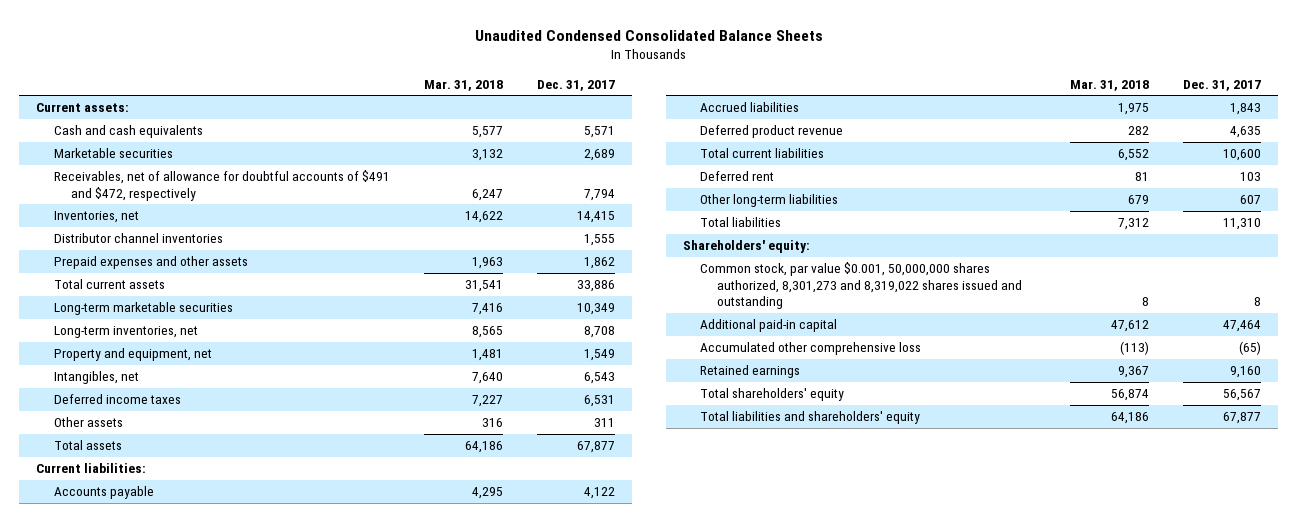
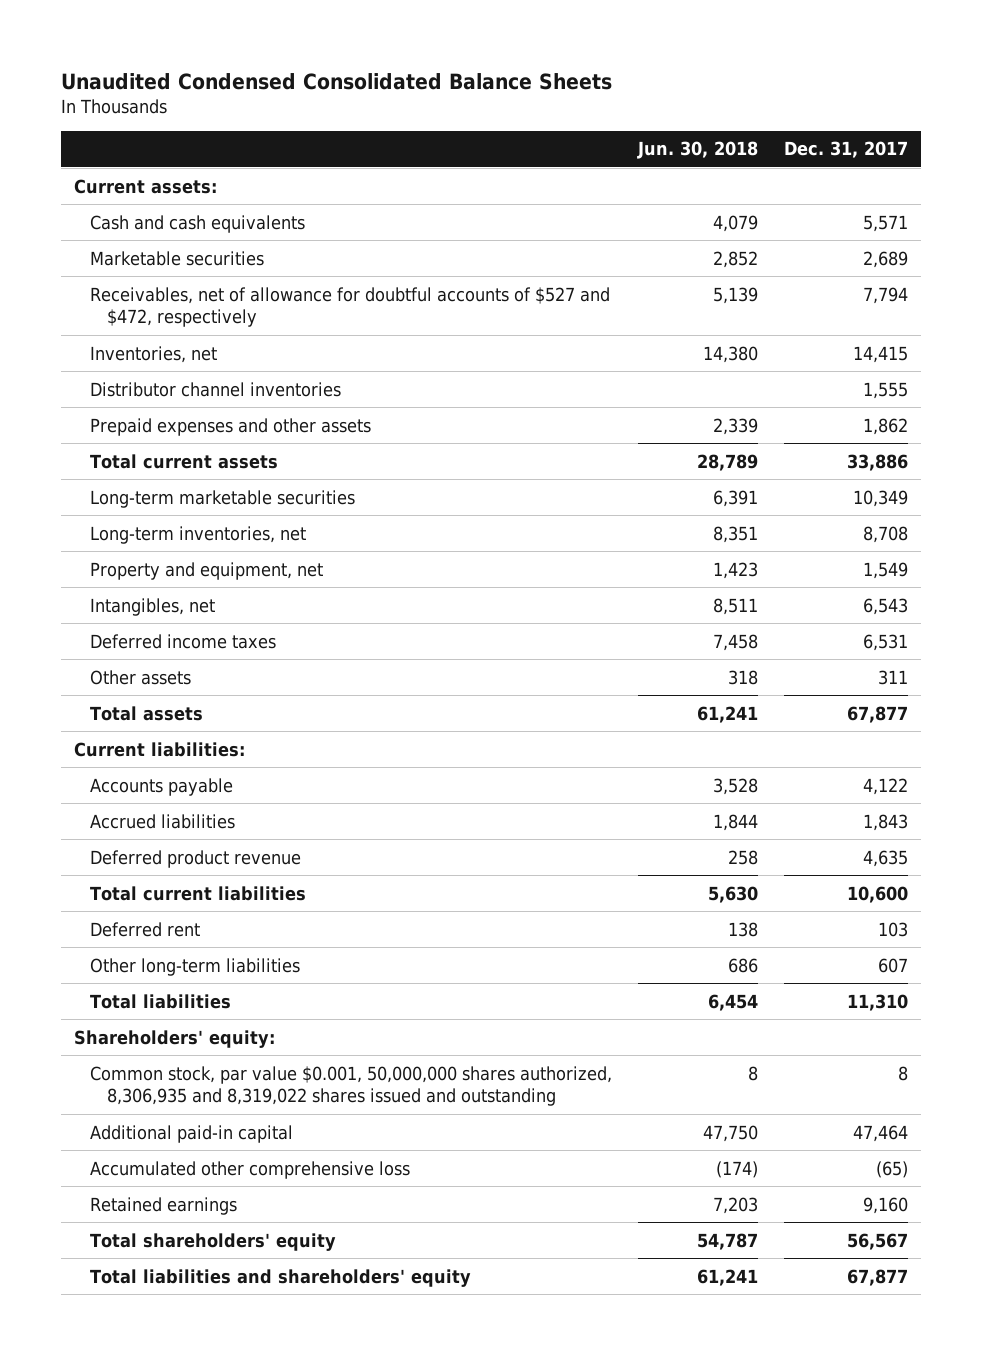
[423,79,503,91] Mar. 31, 2018 -> none
none -> [637,141,759,160] Jun. 30, 2018
[53,170,390,201] Receivables, net of allowance for doubtful accounts of $491 and $472, respectively -> [90,286,611,328] Receivables, net of allowance for doubtful accounts of $527 and $472, respectively
[700,262,1023,310] Common stock, par value $0.001, 50,000,000 shares authorized, 8,301,273 and 8,319,022 shares issued and outstanding -> [90,1065,613,1107] Common stock, par value $0.001, 50,000,000 shares authorized, 8,306,935 and 8,319,022 shares issued and outstanding

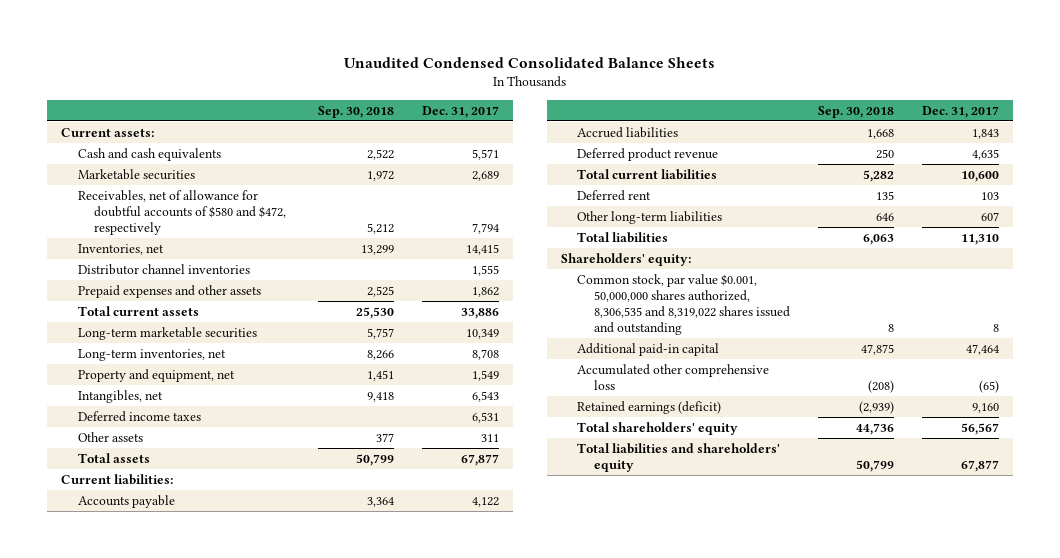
[637,141,759,160] Jun. 30, 2018 -> none
none -> [318,105,395,118] Sep. 30, 2018
[90,286,611,328] Receivables, net of allowance for doubtful accounts of $527 and $472, respectively -> [77,189,287,235] Receivables, net of allowance for doubtful accounts of $580 and $472, respectively
[90,1065,613,1107] Common stock, par value $0.001, 50,000,000 shares authorized, 8,306,935 and 8,319,022 shares issued and outstanding -> [577,273,790,335] Common stock, par value $0.001, 50,000,000 shares authorized, 8,306,535 and 8,319,022 shares issued and outstanding
[90,1196,238,1215] Retained earnings -> [577,400,722,414] Retained earnings (deficit)

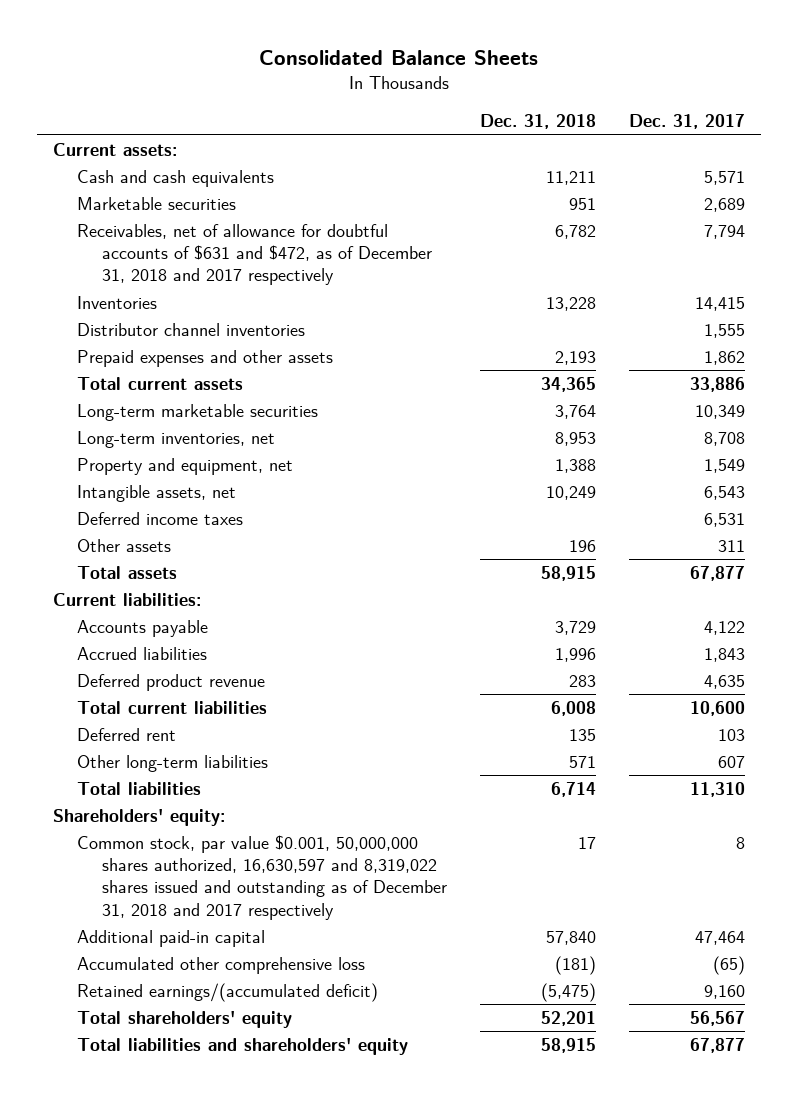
[343,56,715,68] Unaudited Condensed Consolidated Balance Sheets -> [258,49,538,65] Consolidated Balance Sheets
[318,105,395,118] Sep. 30, 2018 -> none
none -> [479,114,596,130] Dec. 31, 2018
[77,189,287,235] Receivables, net of allowance for doubtful accounts of $580 and $472, respectively -> [77,223,432,286] Receivables, net of allowance for doubtful accounts of $631 and $472, as of December 31, 2018 and 2017 respectively
[77,243,164,255] Inventories, net -> [77,295,158,309] Inventories
[77,389,163,403] Intangibles, net -> [77,484,237,502] Intangible assets, net
[577,273,790,335] Common stock, par value $0.001, 50,000,000 shares authorized, 8,306,535 and 8,319,022 shares issued and outstanding -> [77,834,447,920] Common stock, par value $0.001, 50,000,000 shares authorized, 16,630,597 and 8,319,022 shares issued and outstanding as of December 31, 2018 and 2017 respectively
[577,400,722,414] Retained earnings (deficit) -> [77,982,379,1002] Retained earnings/(accumulated deficit)

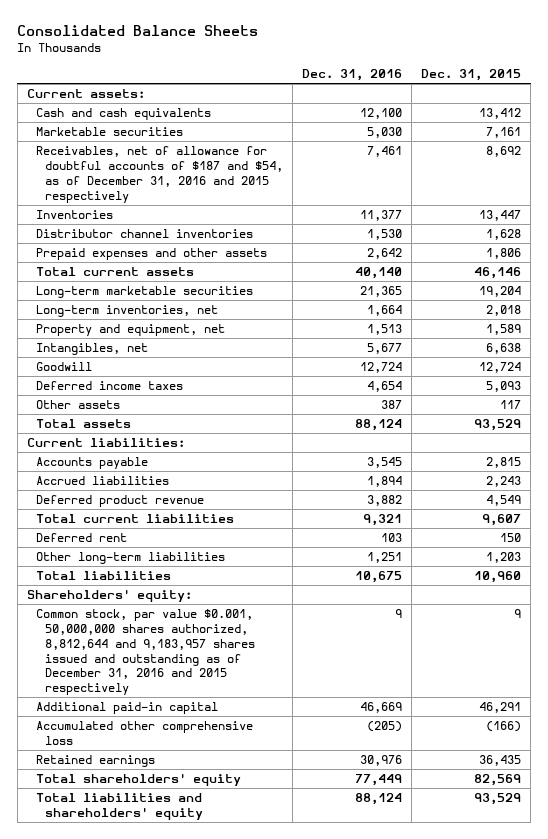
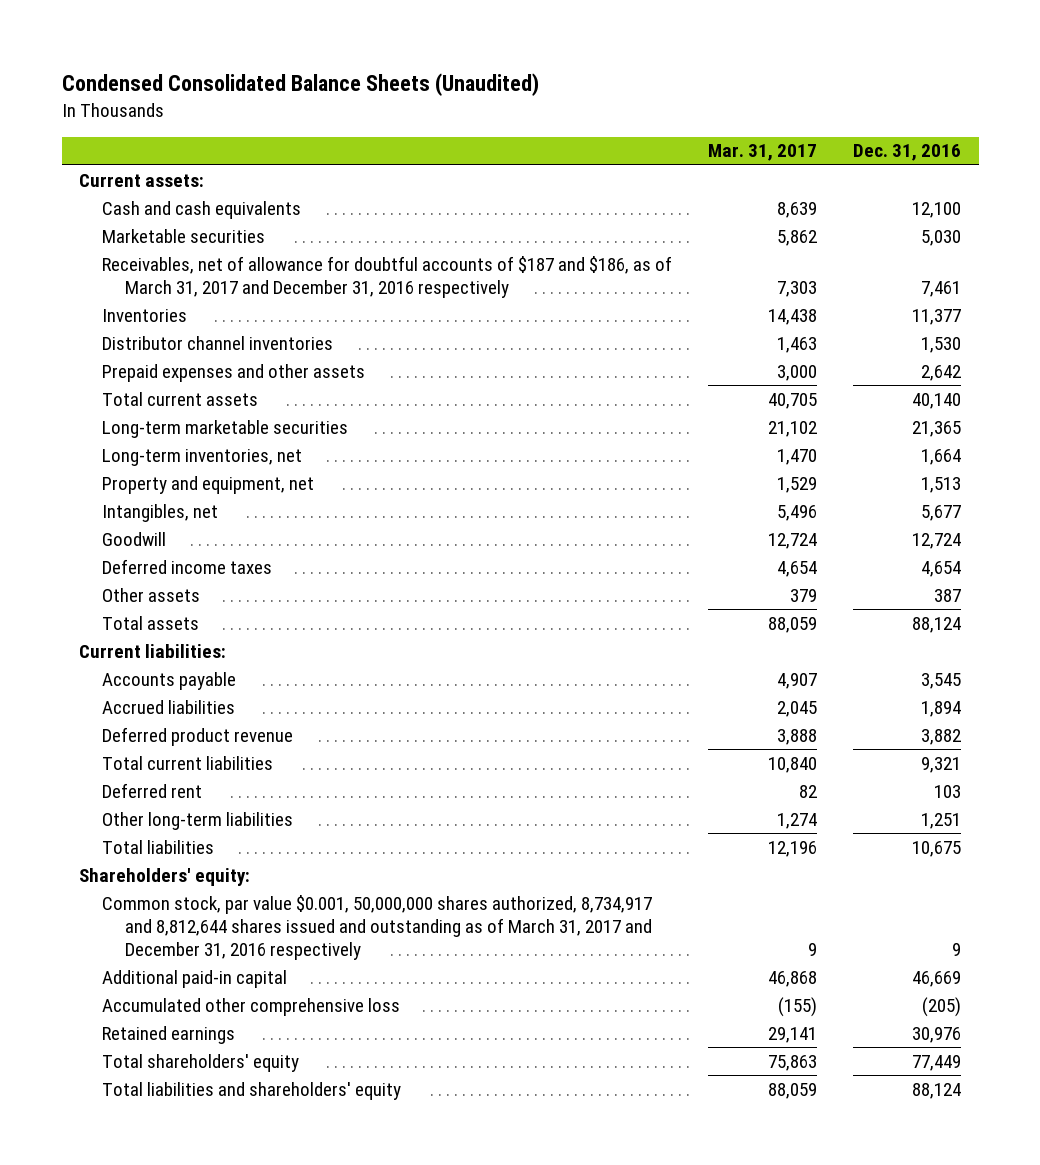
[17,24,259,36] Consolidated Balance Sheets -> [61,73,539,97] Condensed Consolidated Balance Sheets (Unaudited)
[421,68,522,81] Dec. 31, 2015 -> none
none -> [708,144,818,162] Mar. 31, 2017
[36,146,284,203] Receivables, net of allowance for doubtful accounts of $187 and $54, as of December 31, 2016 and 2015 respectively -> [102,255,673,298] Receivables, net of allowance for doubtful accounts of $187 and $186, as of March 31, 2017 and December 31, 2016 respectively
[36,609,256,696] Common stock, par value $0.001, 50,000,000 shares authorized, 8,812,644 and 9,183,957 shares issued and outstanding as of December 31, 2016 and 2015 respectively -> [102,894,653,960] Common stock, par value $0.001, 50,000,000 shares authorized, 8,734,917 and 8,812,644 shares issued and outstanding as of March 31, 2017 and December 31, 2016 respectively

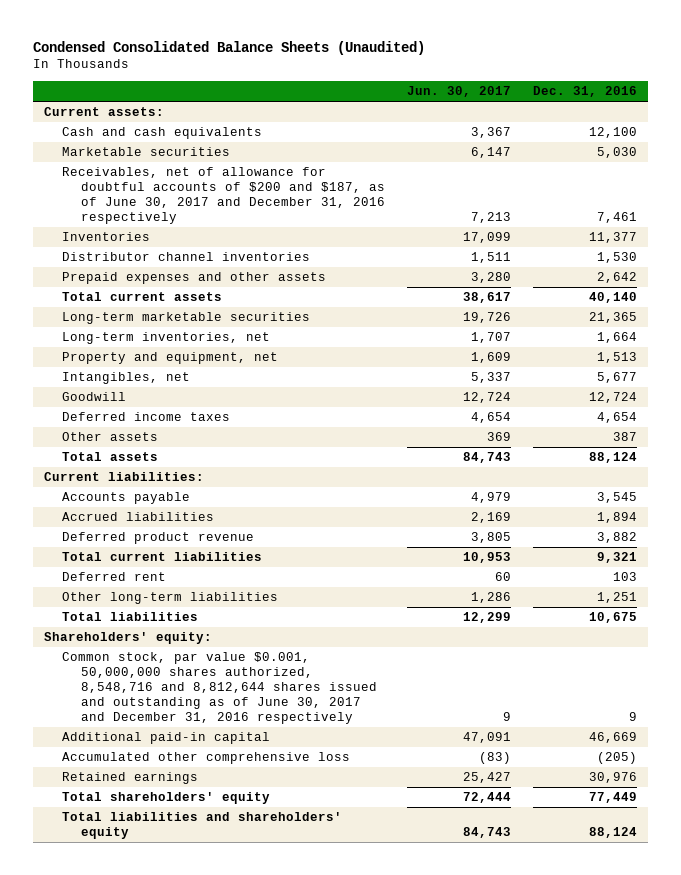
[708,144,818,162] Mar. 31, 2017 -> none
none -> [407,86,512,98] Jun. 30, 2017
[102,255,673,298] Receivables, net of allowance for doubtful accounts of $187 and $186, as of March 31, 2017 and December 31, 2016 respectively -> [62,167,386,224] Receivables, net of allowance for doubtful accounts of $200 and $187, as of June 30, 2017 and December 31, 2016 respectively
[102,894,653,960] Common stock, par value $0.001, 50,000,000 shares authorized, 8,734,917 and 8,812,644 shares issued and outstanding as of March 31, 2017 and December 31, 2016 respectively -> [62,652,378,724] Common stock, par value $0.001, 50,000,000 shares authorized, 8,548,716 and 8,812,644 shares issued and outstanding as of June 30, 2017 and December 31, 2016 respectively

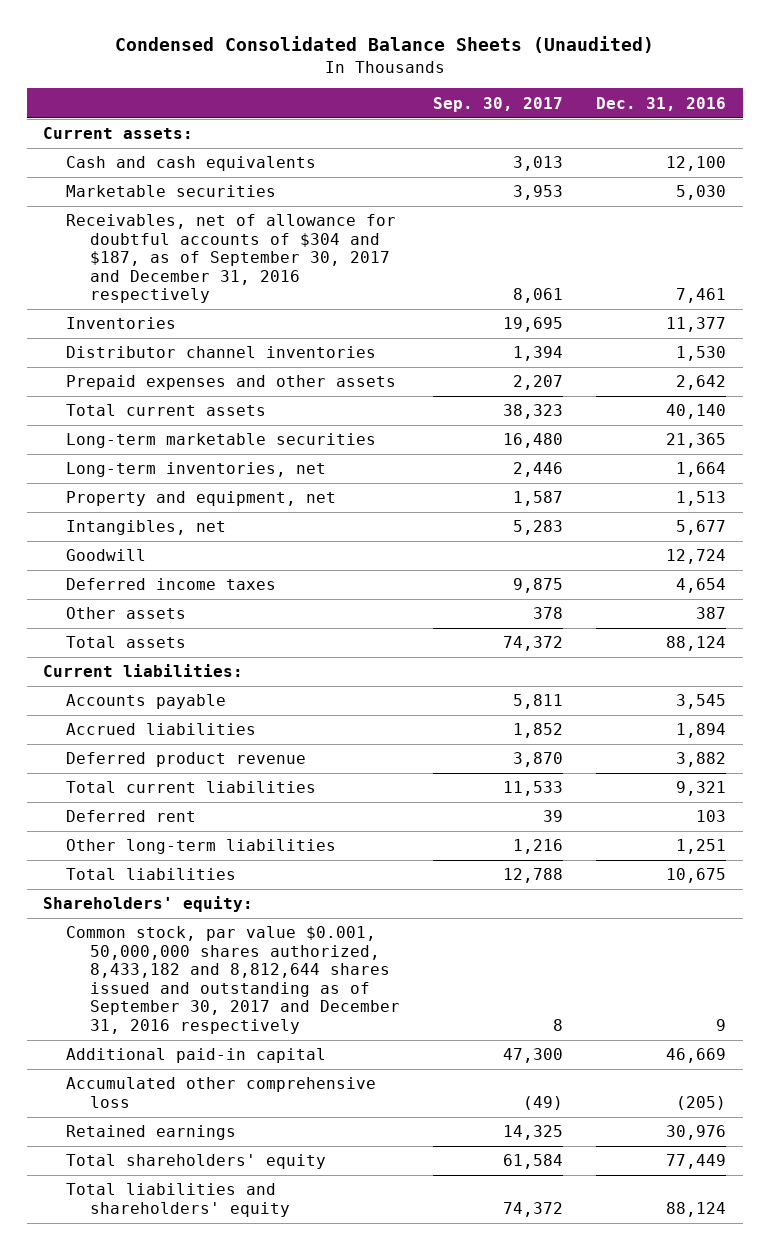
[407,86,512,98] Jun. 30, 2017 -> none
none -> [432,96,563,112] Sep. 30, 2017
[62,167,386,224] Receivables, net of allowance for doubtful accounts of $200 and $187, as of June 30, 2017 and December 31, 2016 respectively -> [66,214,397,304] Receivables, net of allowance for doubtful accounts of $304 and $187, as of September 30, 2017 and December 31, 2016 respectively
[62,652,378,724] Common stock, par value $0.001, 50,000,000 shares authorized, 8,548,716 and 8,812,644 shares issued and outstanding as of June 30, 2017 and December 31, 2016 respectively -> [66,926,400,1034] Common stock, par value $0.001, 50,000,000 shares authorized, 8,433,182 and 8,812,644 shares issued and outstanding as of September 30, 2017 and December 31, 2016 respectively

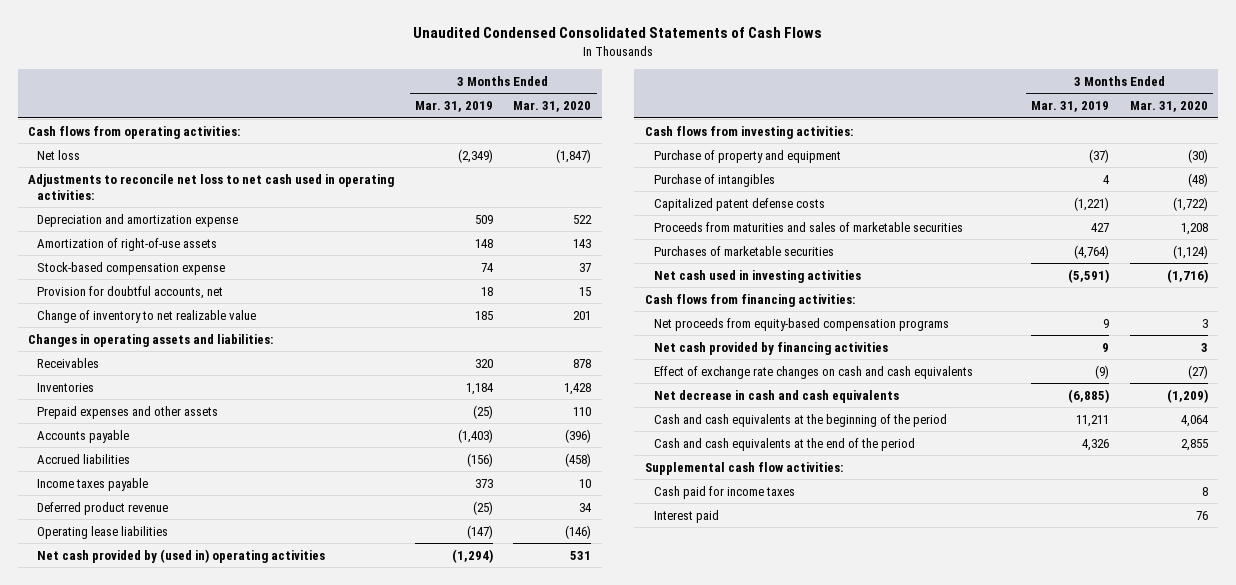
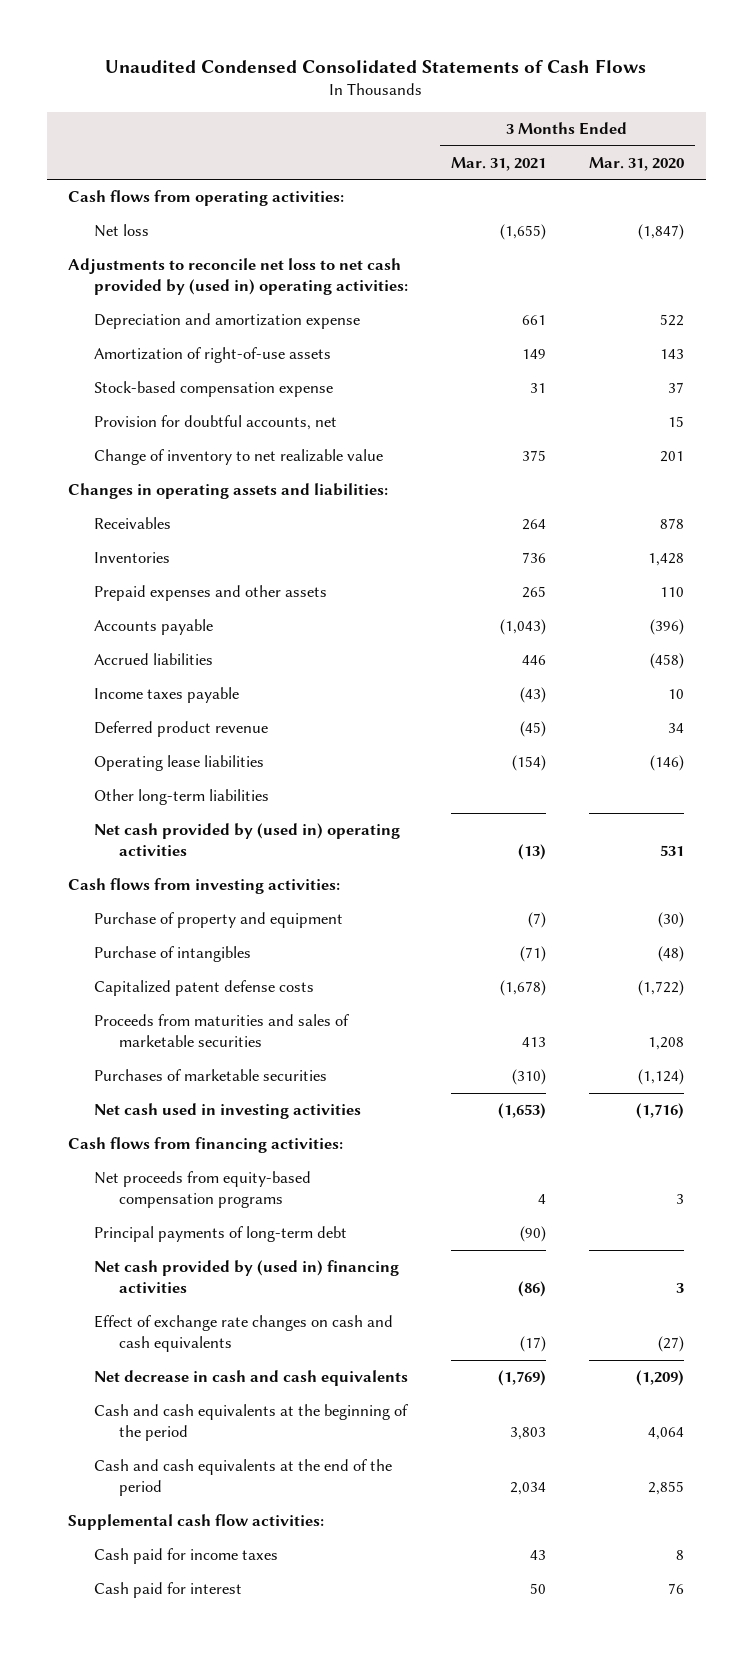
[414,101,493,113] Mar. 31, 2019 -> none
none -> [450,156,546,171] Mar. 31, 2021
[28,173,395,200] Adjustments to reconcile net loss to net cash used in operating activities: -> [68,258,408,296] Adjustments to reconcile net loss to net cash provided by (used in) operating activities:
none -> [93,789,269,806] Other long-term liabilities
none -> [93,1226,347,1243] Principal payments of long-term debt
[653,341,888,355] Net cash provided by financing activities -> [93,1260,399,1294] Net cash provided by (used in) financing activities
[653,509,719,523] Interest paid -> [93,1582,242,1599] Cash paid for interest

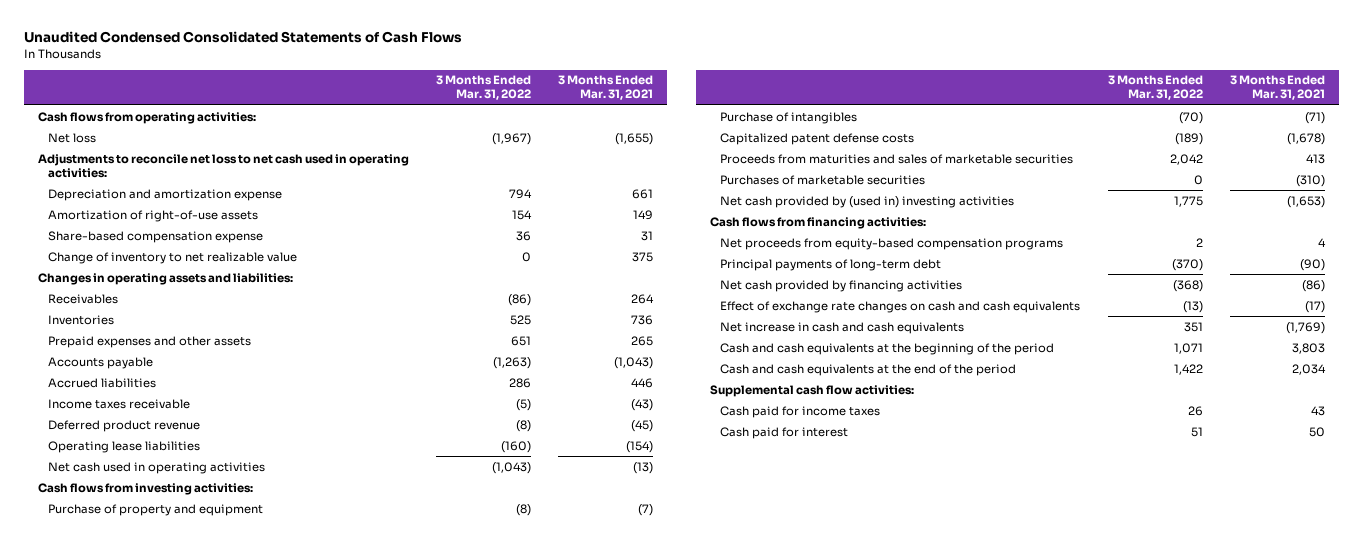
[588,156,684,171] Mar. 31, 2020 -> none
none -> [435,75,531,101] 3 Months Ended Mar. 31, 2022
[68,258,408,296] Adjustments to reconcile net loss to net cash provided by (used in) operating activities: -> [37,153,409,178] Adjustments to reconcile net loss to net cash used in operating activities:
[93,415,337,431] Provision for doubtful accounts, net -> none
[93,381,333,398] Stock-based compensation expense -> [47,230,263,243] Share-based compensation expense
[93,687,239,704] Income taxes payable -> [47,398,190,409] Income taxes receivable
[93,789,269,806] Other long-term liabilities -> none
[93,823,400,857] Net cash provided by (used in) operating activities -> [47,461,265,474] Net cash used in operating activities
[93,1103,361,1120] Net cash used in investing activities -> [719,195,1014,208] Net cash provided by (used in) investing activities
[93,1260,399,1294] Net cash provided by (used in) financing activities -> [719,279,962,292] Net cash provided by financing activities
[93,1370,408,1387] Net decrease in cash and cash equivalents -> [719,321,964,334] Net increase in cash and cash equivalents

